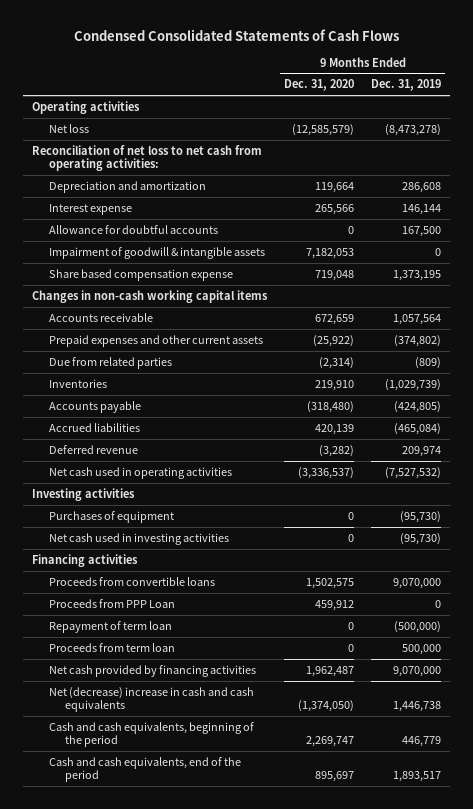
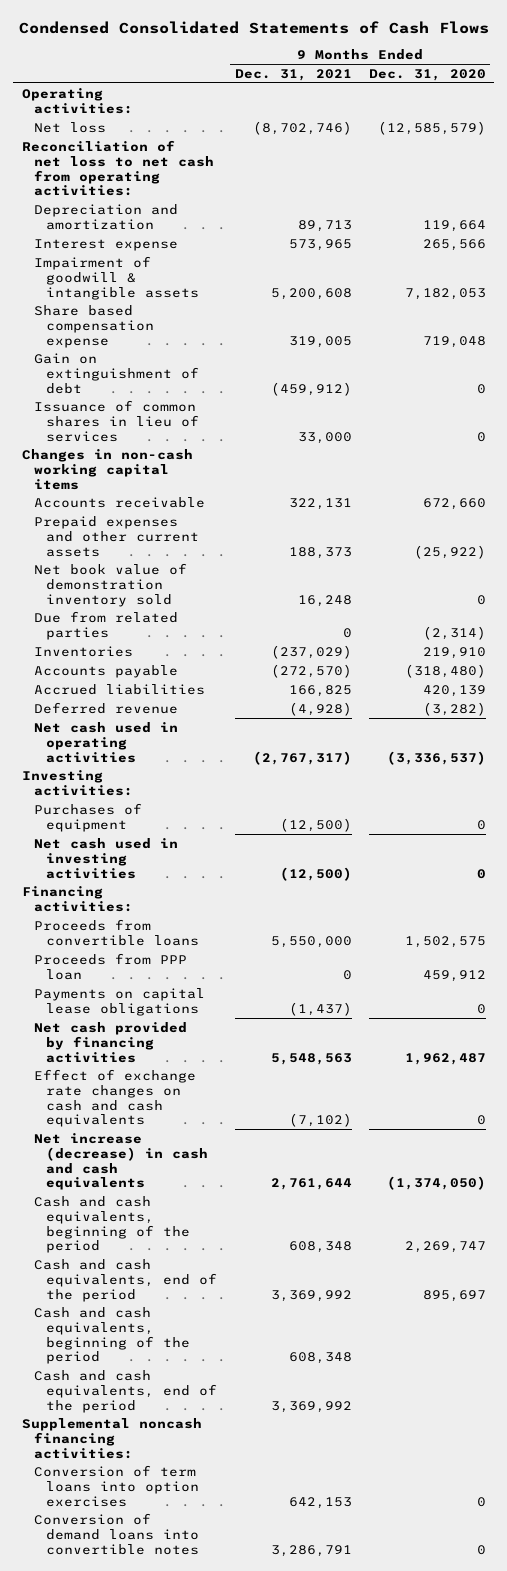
[371,79,442,92] Dec. 31, 2019 -> none
none -> [234,68,352,81] Dec. 31, 2021
[31,100,140,114] Operating activities -> [21,87,134,114] Operating activities:
[48,224,218,234] Allowance for doubtful accounts -> none
none -> [34,352,200,394] Gain on extinguishment of debt
none -> [34,399,200,442] Issuance of common shares in lieu of services
[315,313,355,325] 672,659 -> [422,497,486,510] 672,660
none -> [34,562,188,607] Net book value of demonstration inventory sold
[31,487,135,501] Investing activities -> [21,769,134,796] Investing activities:
[31,553,138,567] Financing activities -> [21,885,134,912] Financing activities:
[48,620,172,633] Repayment of term loan -> none
[48,642,175,652] Proceeds from term loan -> none
[48,598,175,608] Proceeds from PPP Loan -> [34,952,188,980] Proceeds from PPP loan
none -> [34,987,206,1016] Payments on capital lease obligations
none -> [34,1068,197,1128] Effect of exchange rate changes on cash and cash equivalents
[48,686,254,713] Net (decrease) increase in cash and cash equivalents -> [34,1132,209,1191] Net increase (decrease) in cash and cash equivalents
none -> [34,1306,191,1365] Cash and cash equivalents, beginning of the period
none -> [34,1369,218,1413] Cash and cash equivalents, end of the period
none -> [21,1417,202,1459] Supplemental noncash financing activities:
none -> [34,1464,200,1507] Conversion of term loans into option exercises
none -> [34,1512,200,1555] Conversion of demand loans into convertible notes

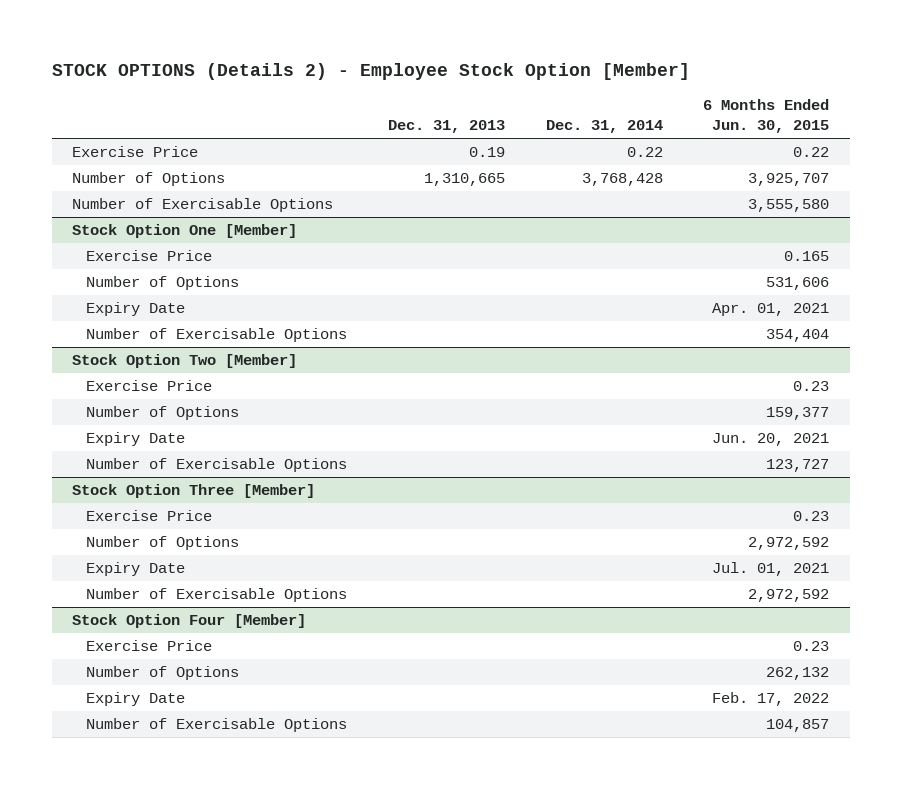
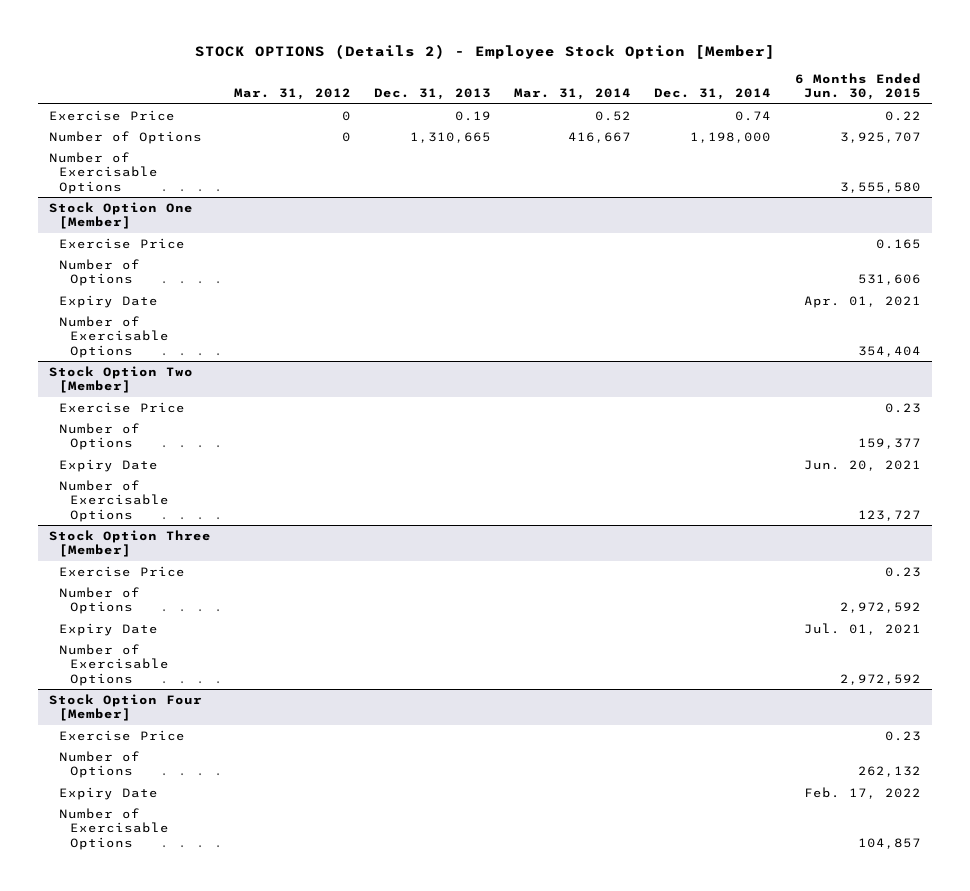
none -> [234,88,352,101] Mar. 31, 2012
none -> [514,88,632,101] Mar. 31, 2014
[626,147,663,158] 0.22 -> [735,110,772,121] 0.74
[581,173,663,187] 3,768,428 -> [690,131,772,143] 1,198,000

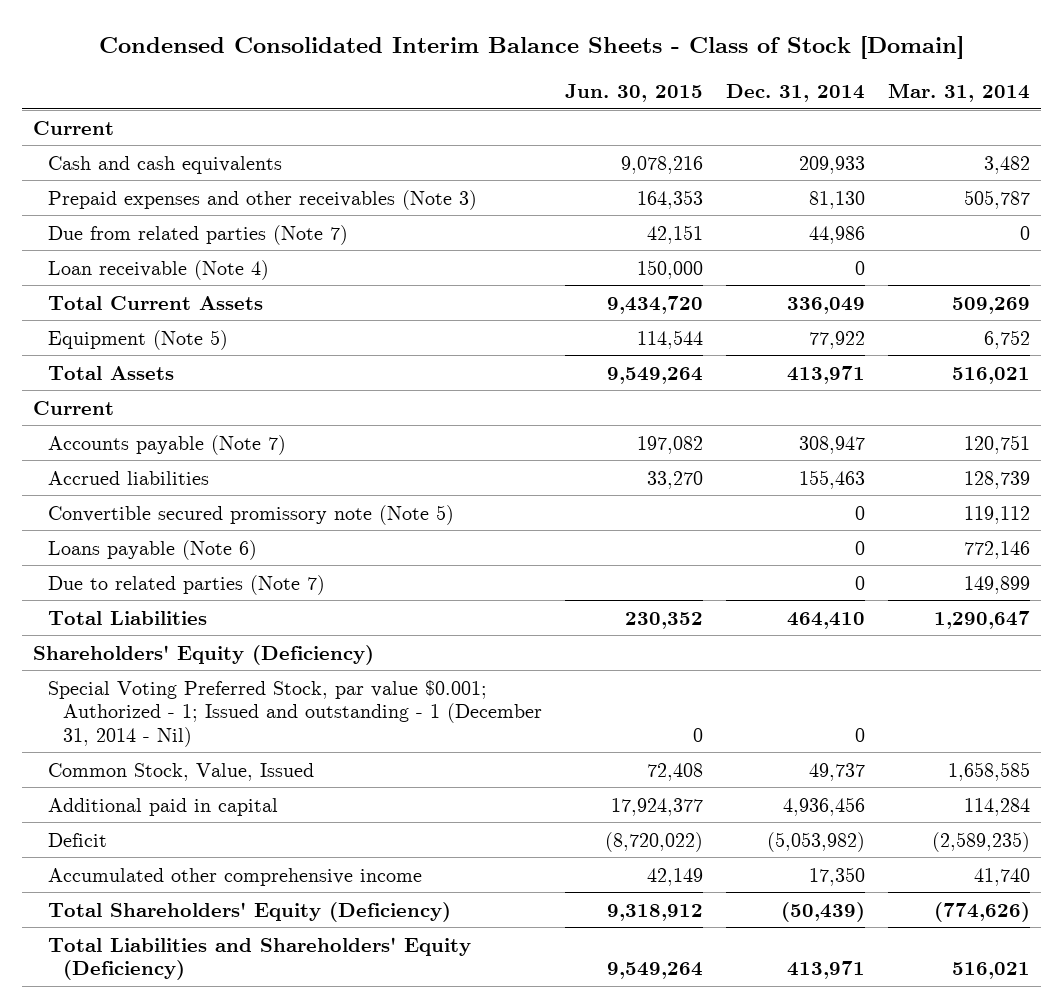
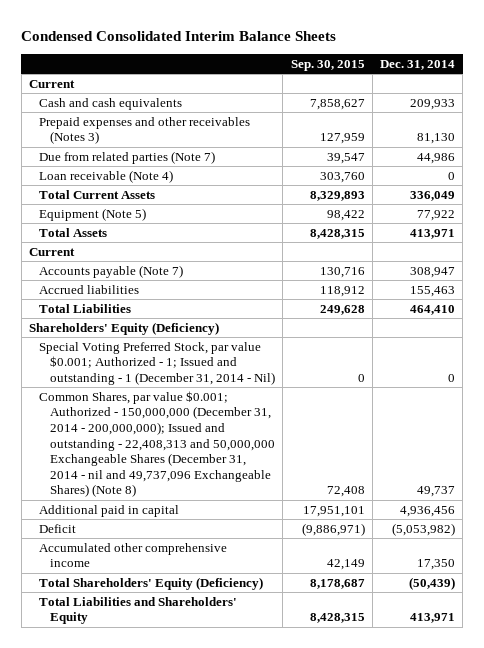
[98,36,964,60] Condensed Consolidated Interim Balance Sheets - Class of Stock [Domain] -> [21,31,337,42] Condensed Consolidated Interim Balance Sheets
[564,83,703,102] Jun. 30, 2015 -> none
[887,82,1030,102] Mar. 31, 2014 -> none
none -> [290,59,365,71] Sep. 30, 2015
[48,189,478,210] Prepaid expenses and other receivables (Note 3) -> [39,116,251,145] Prepaid expenses and other receivables (Notes 3)
[48,504,455,525] Convertible secured promissory note (Note 5) -> none
[48,539,258,560] Loans payable (Note 6) -> none
[48,574,326,595] Due to related parties (Note 7) -> none
[48,762,315,781] Common Stock, Value, Issued -> [39,390,276,498] Common Shares, par value $0.001; Authorized - 150,000,000 (December 31, 2014 - 200,000,000); Issued and outstanding - 22,408,313 and 50,000,000 Exchangeable Shares (December 31, 2014 - nil and 49,737,096 Exchangeable Shares) (Note 8)
[48,936,472,981] Total Liabilities and Shareholders' Equity (Deficiency) -> [39,596,238,625] Total Liabilities and Shareholders' Equity

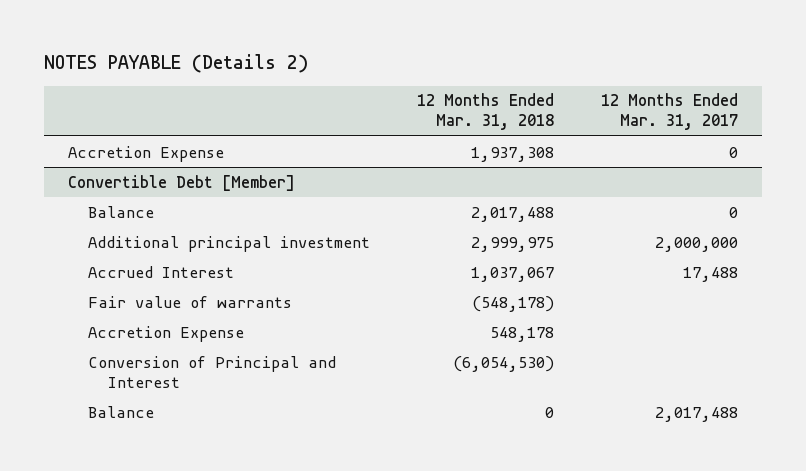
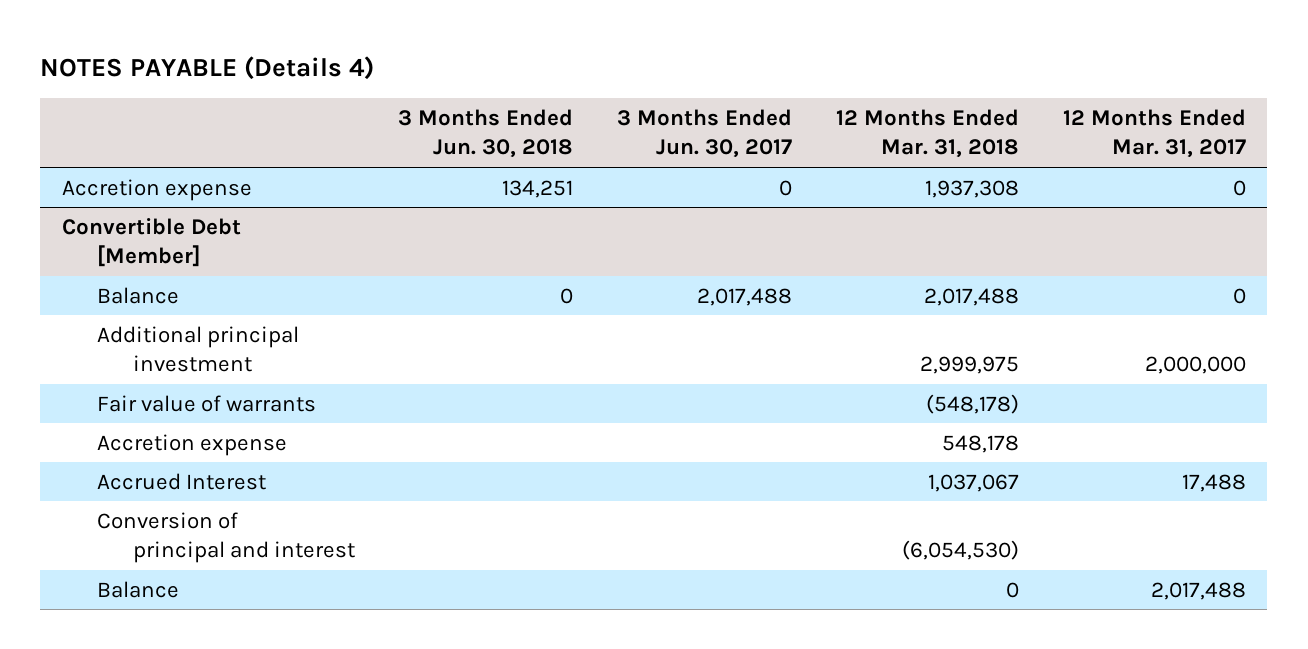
[44,54,309,74] NOTES PAYABLE (Details 2) -> [40,55,375,80] NOTES PAYABLE (Details 4)
none -> [398,109,574,159] 3 Months Ended Jun. 30, 2018
none -> [617,109,793,159] 3 Months Ended Jun. 30, 2017
[67,145,224,162] Accretion Expense -> [62,178,253,201] Accretion expense
[87,325,244,342] Accretion Expense -> [97,433,288,456] Accretion expense
[87,265,234,278] Accrued Interest -> [97,472,267,490] Accrued Interest
[87,355,336,388] Conversion of Principal and Interest -> [97,511,355,563] Conversion of principal and interest

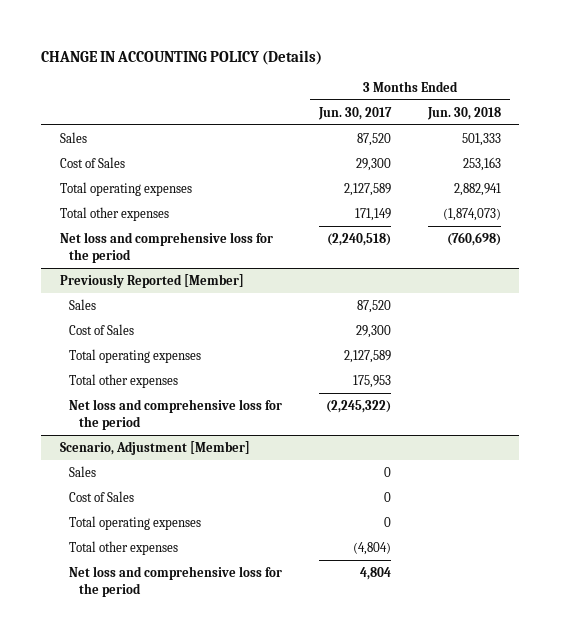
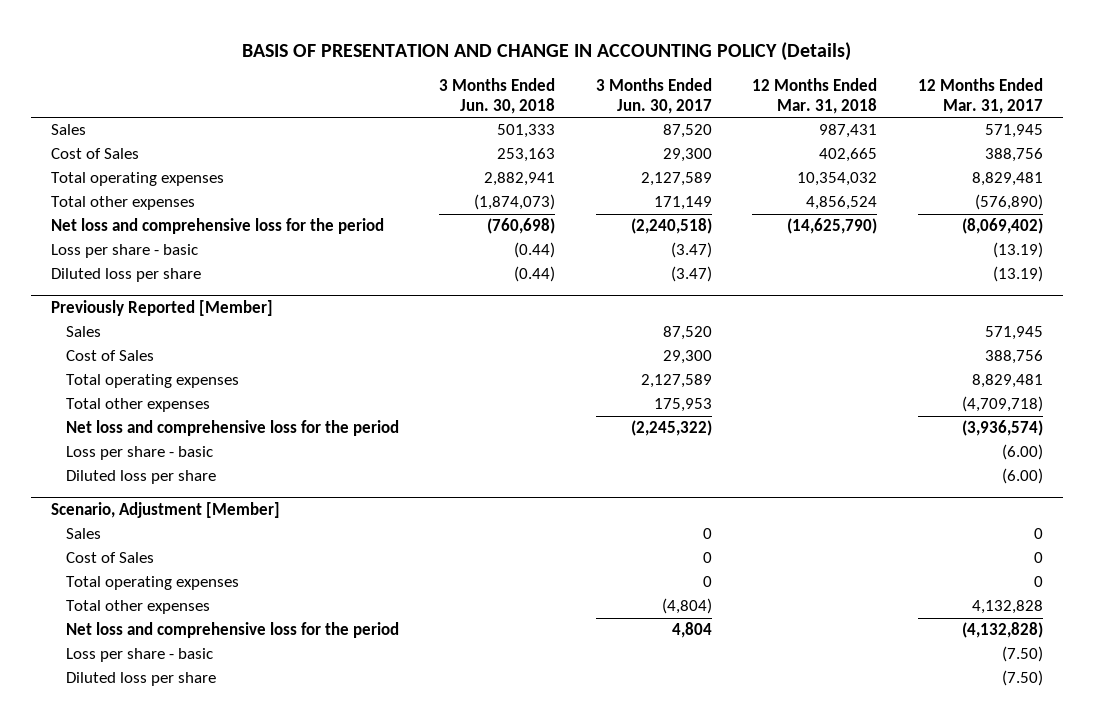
[41,49,323,65] CHANGE IN ACCOUNTING POLICY (Details) -> [242,42,852,62] BASIS OF PRESENTATION AND CHANGE IN ACCOUNTING POLICY (Details)
none -> [752,78,878,115] 12 Months Ended Mar. 31, 2018
none -> [917,78,1043,115] 12 Months Ended Mar. 31, 2017
none -> [51,244,199,259] Loss per share - basic
none -> [51,268,202,283] Diluted loss per share
none -> [65,446,213,461] Loss per share - basic
none -> [65,470,216,485] Diluted loss per share
none -> [65,648,213,663] Loss per share - basic
none -> [65,672,216,687] Diluted loss per share

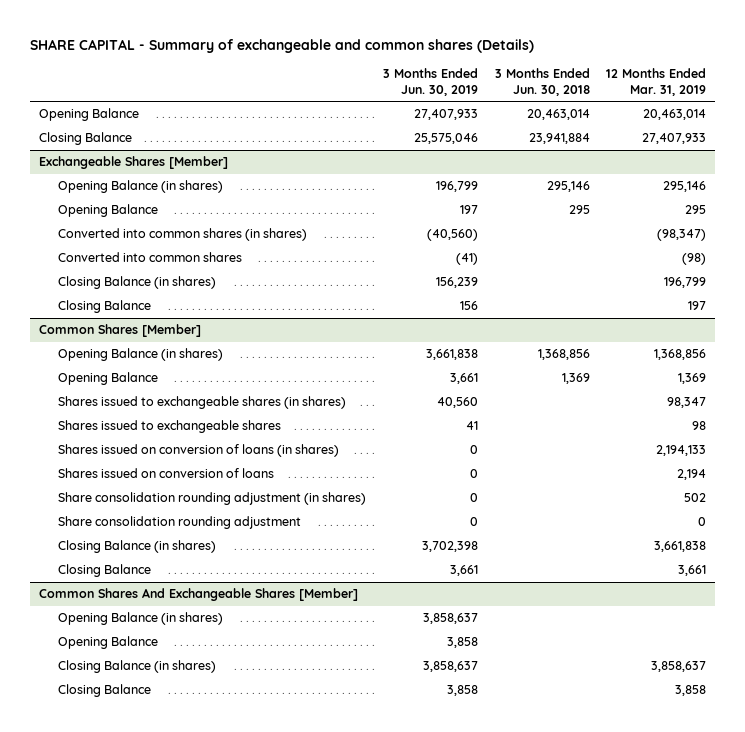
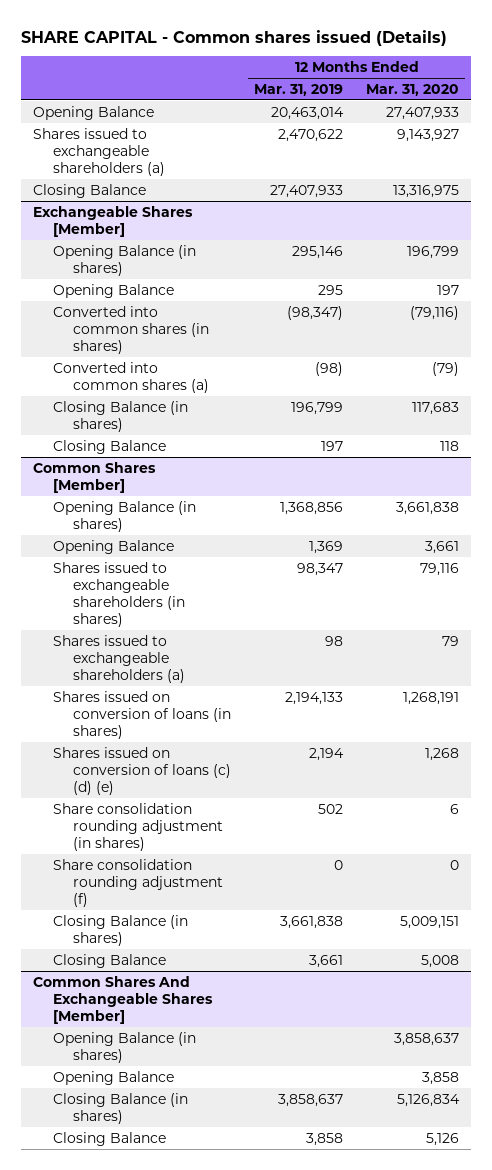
[30,38,535,53] SHARE CAPITAL - Summary of exchangeable and common shares (Details) -> [21,29,448,46] SHARE CAPITAL - Common shares issued (Details)
[383,68,479,96] 3 Months Ended Jun. 30, 2019 -> none
[494,68,590,96] 3 Months Ended Jun. 30, 2018 -> none
none -> [366,83,460,96] Mar. 31, 2020
none -> [32,127,165,176] Shares issued to exchangeable shareholders (a)
[58,252,243,263] Converted into common shares -> [52,361,209,393] Converted into common shares (a)
[58,396,347,410] Shares issued to exchangeable shares (in shares) -> [52,561,185,627] Shares issued to exchangeable shareholders (in shares)
[58,420,282,434] Shares issued to exchangeable shares -> [52,634,185,683] Shares issued to exchangeable shareholders (a)
[58,468,275,479] Shares issued on conversion of loans -> [52,746,231,795] Shares issued on conversion of loans (c) (d) (e)
[58,516,302,530] Share consolidation rounding adjustment -> [52,858,223,907] Share consolidation rounding adjustment (f)

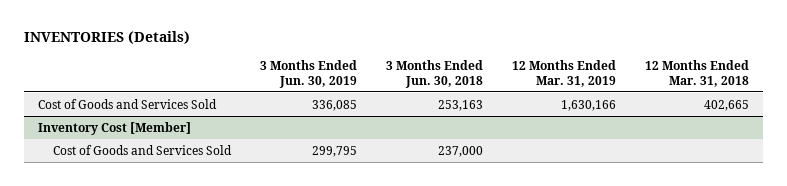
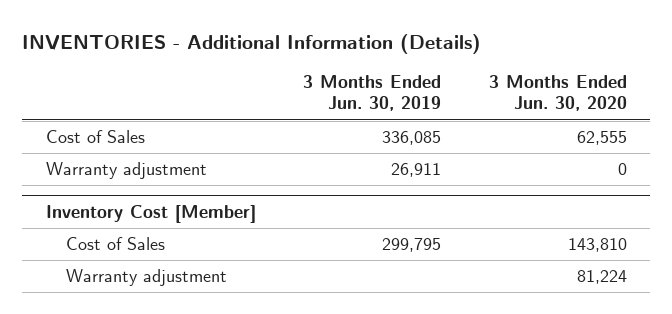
[23,31,190,45] INVENTORIES (Details) -> [21,33,481,54] INVENTORIES - Additional Information (Details)
[385,60,483,88] 3 Months Ended Jun. 30, 2018 -> none
[511,60,616,87] 12 Months Ended Mar. 31, 2019 -> none
[644,60,749,87] 12 Months Ended Mar. 31, 2018 -> none
none -> [488,75,627,112] 3 Months Ended Jun. 30, 2020
[38,98,218,109] Cost of Goods and Services Sold -> [45,130,145,144] Cost of Sales
none -> [45,162,207,180] Warranty adjustment
[53,144,233,155] Cost of Goods and Services Sold -> [66,237,166,251] Cost of Sales
none -> [66,269,228,287] Warranty adjustment

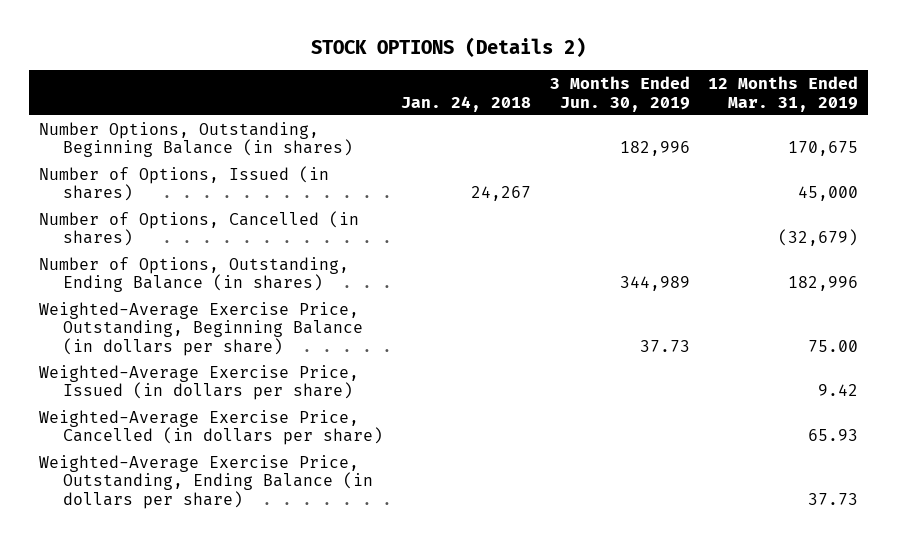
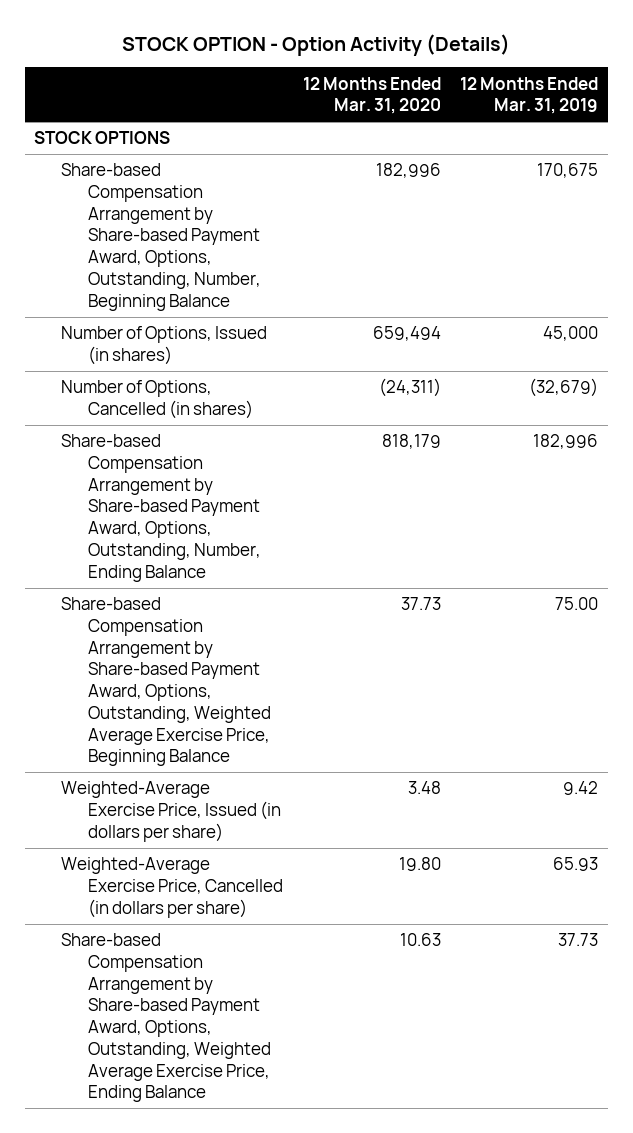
[310,37,586,58] STOCK OPTIONS (Details 2) -> [122,33,511,56] STOCK OPTION - Option Activity (Details)
[401,95,532,112] Jan. 24, 2018 -> none
[549,75,690,112] 3 Months Ended Jun. 30, 2019 -> none
none -> [302,76,441,115] 12 Months Ended Mar. 31, 2020
none -> [34,131,171,145] STOCK OPTIONS
[38,121,353,158] Number Options, Outstanding, Beginning Balance (in shares) -> [61,163,261,311] Share-based Compensation Arrangement by Share-based Payment Award, Options, Outstanding, Number, Beginning Balance
[38,256,349,293] Number of Options, Outstanding, Ending Balance (in shares) -> [61,434,261,582] Share-based Compensation Arrangement by Share-based Payment Award, Options, Outstanding, Number, Ending Balance
[38,301,363,357] Weighted-Average Exercise Price, Outstanding, Beginning Balance (in dollars per share) -> [61,597,271,767] Share-based Compensation Arrangement by Share-based Payment Award, Options, Outstanding, Weighted Average Exercise Price, Beginning Balance
[38,454,373,510] Weighted-Average Exercise Price, Outstanding, Ending Balance (in dollars per share) -> [61,933,271,1103] Share-based Compensation Arrangement by Share-based Payment Award, Options, Outstanding, Weighted Average Exercise Price, Ending Balance

